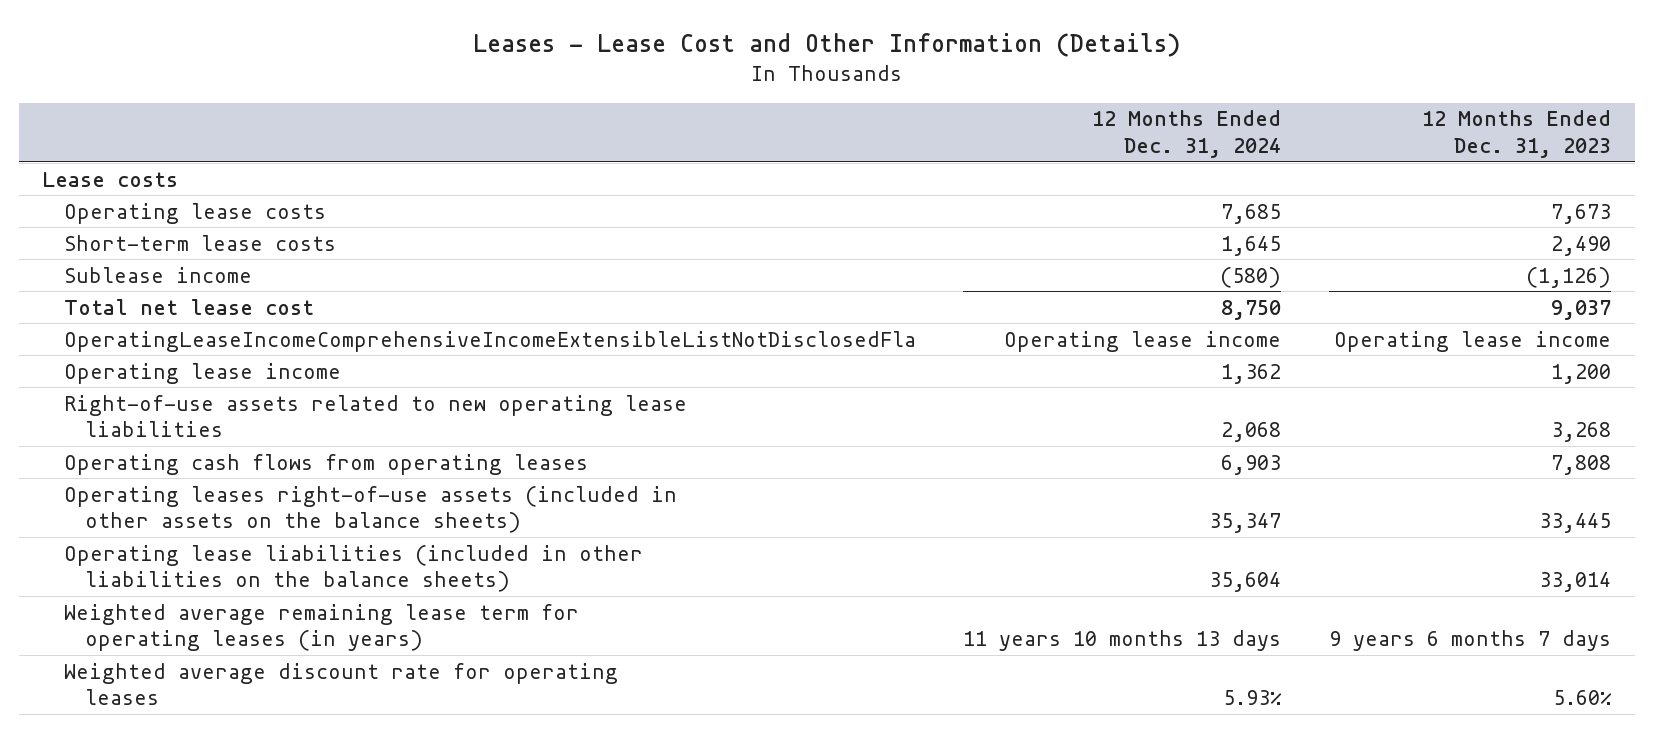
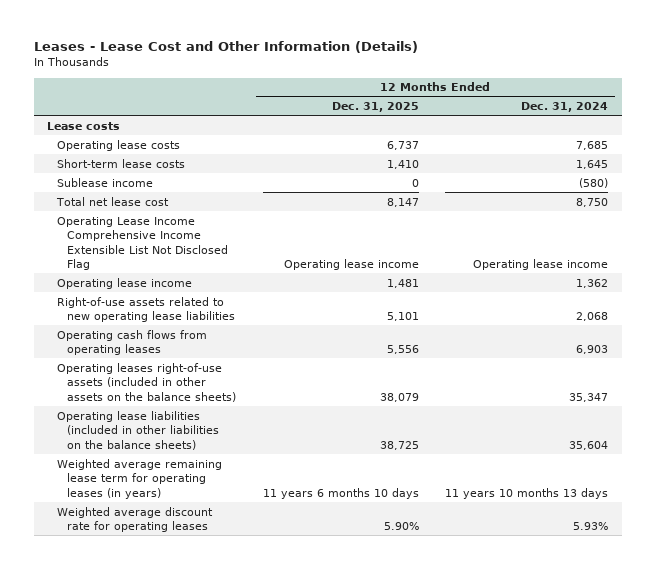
[1422,110,1612,158] 12 Months Ended Dec. 31, 2023 -> none
none -> [331,102,419,113] Dec. 31, 2025
[63,330,916,352] OperatingLeaseIncomeComprehensiveIncomeExtensibleListNotDisclosedFla -> [56,216,228,271] Operating Lease Income Comprehensive Income Extensible List Not Disclosed Flag

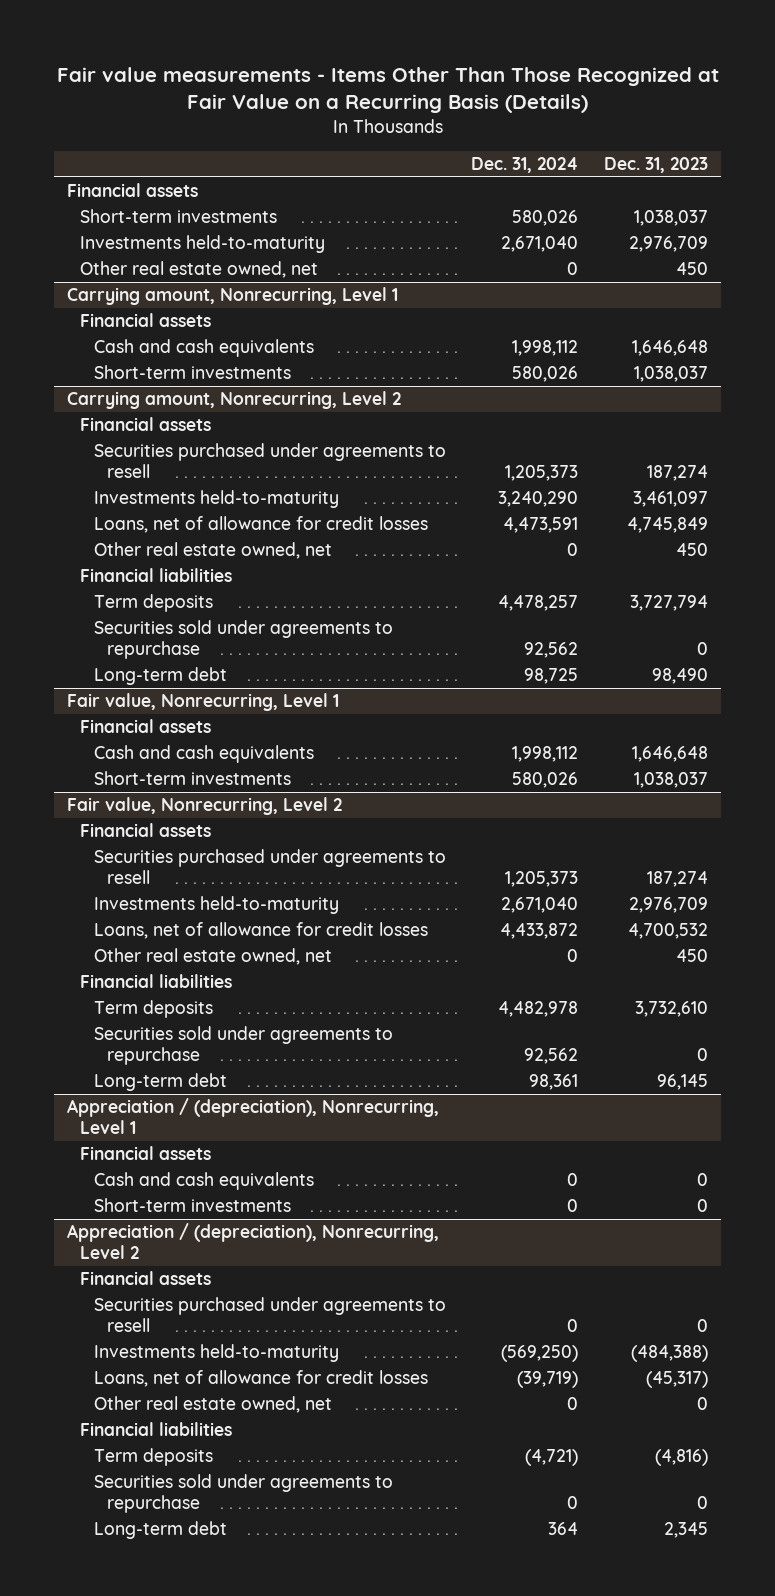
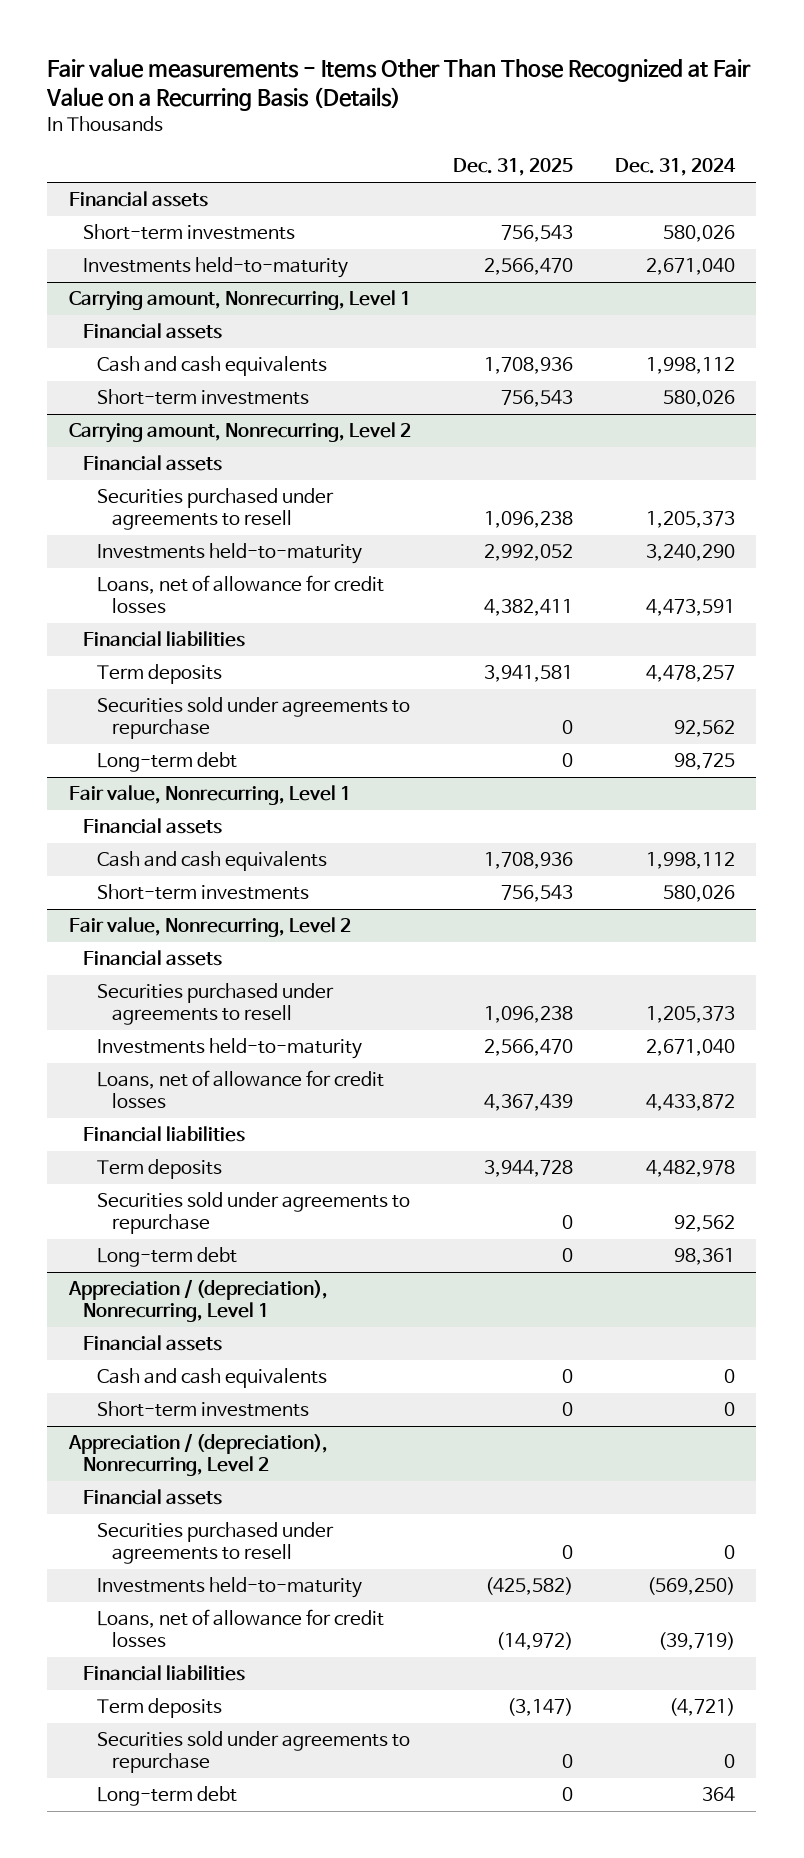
[604,157,709,174] Dec. 31, 2023 -> none
none -> [452,158,573,177] Dec. 31, 2025
[80,261,319,279] Other real estate owned, net -> none
[93,542,332,560] Other real estate owned, net -> none
[93,948,332,966] Other real estate owned, net -> none
[93,1396,332,1414] Other real estate owned, net -> none

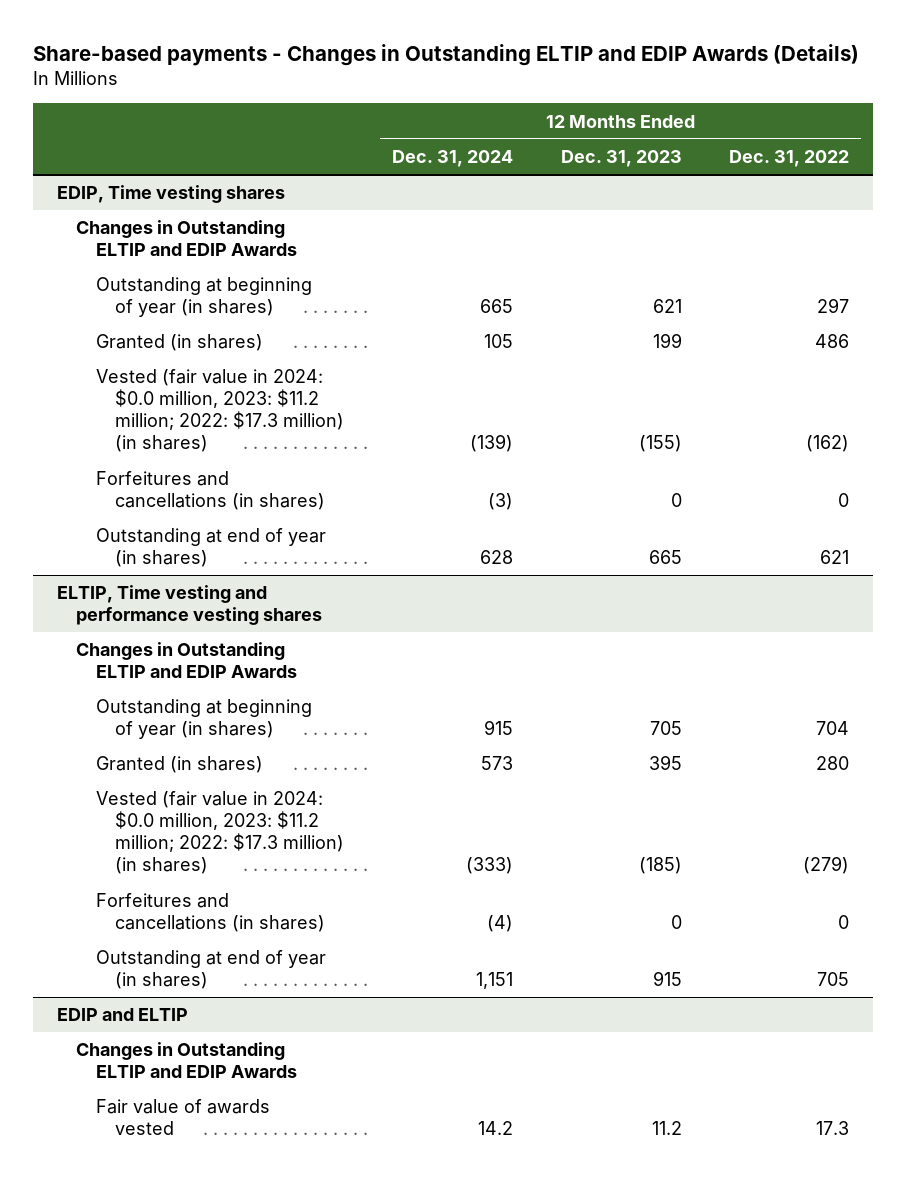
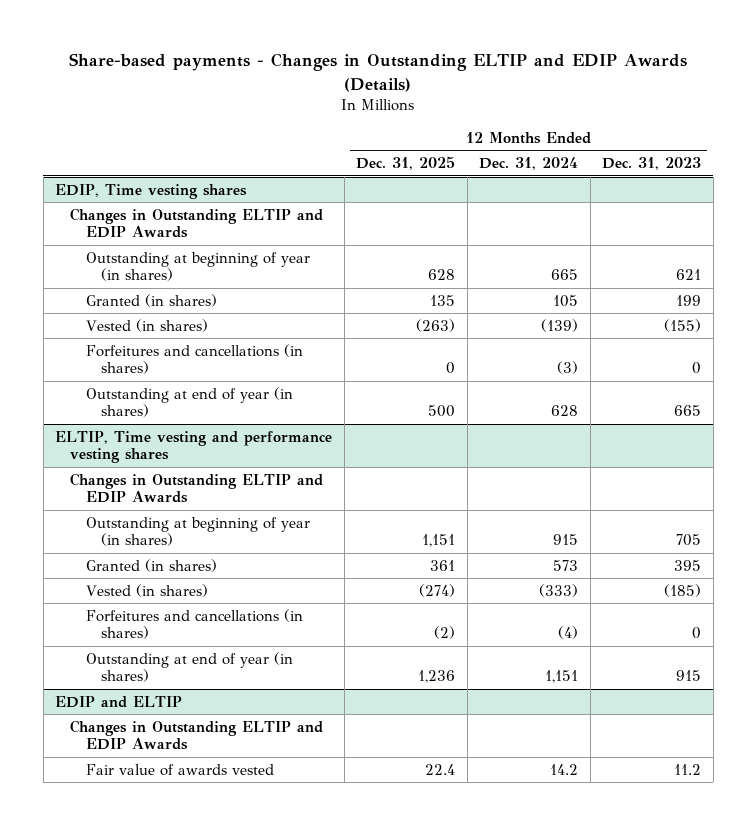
[729,150,850,168] Dec. 31, 2022 -> none
none -> [356,156,456,171] Dec. 31, 2025
[95,369,345,453] Vested (fair value in 2024: $0.0 million, 2023: $11.2 million; 2022: $17.3 million) (in shares) -> [85,318,208,332] Vested (in shares)
[95,791,345,875] Vested (fair value in 2024: $0.0 million, 2023: $11.2 million; 2022: $17.3 million) (in shares) -> [85,583,208,597] Vested (in shares)

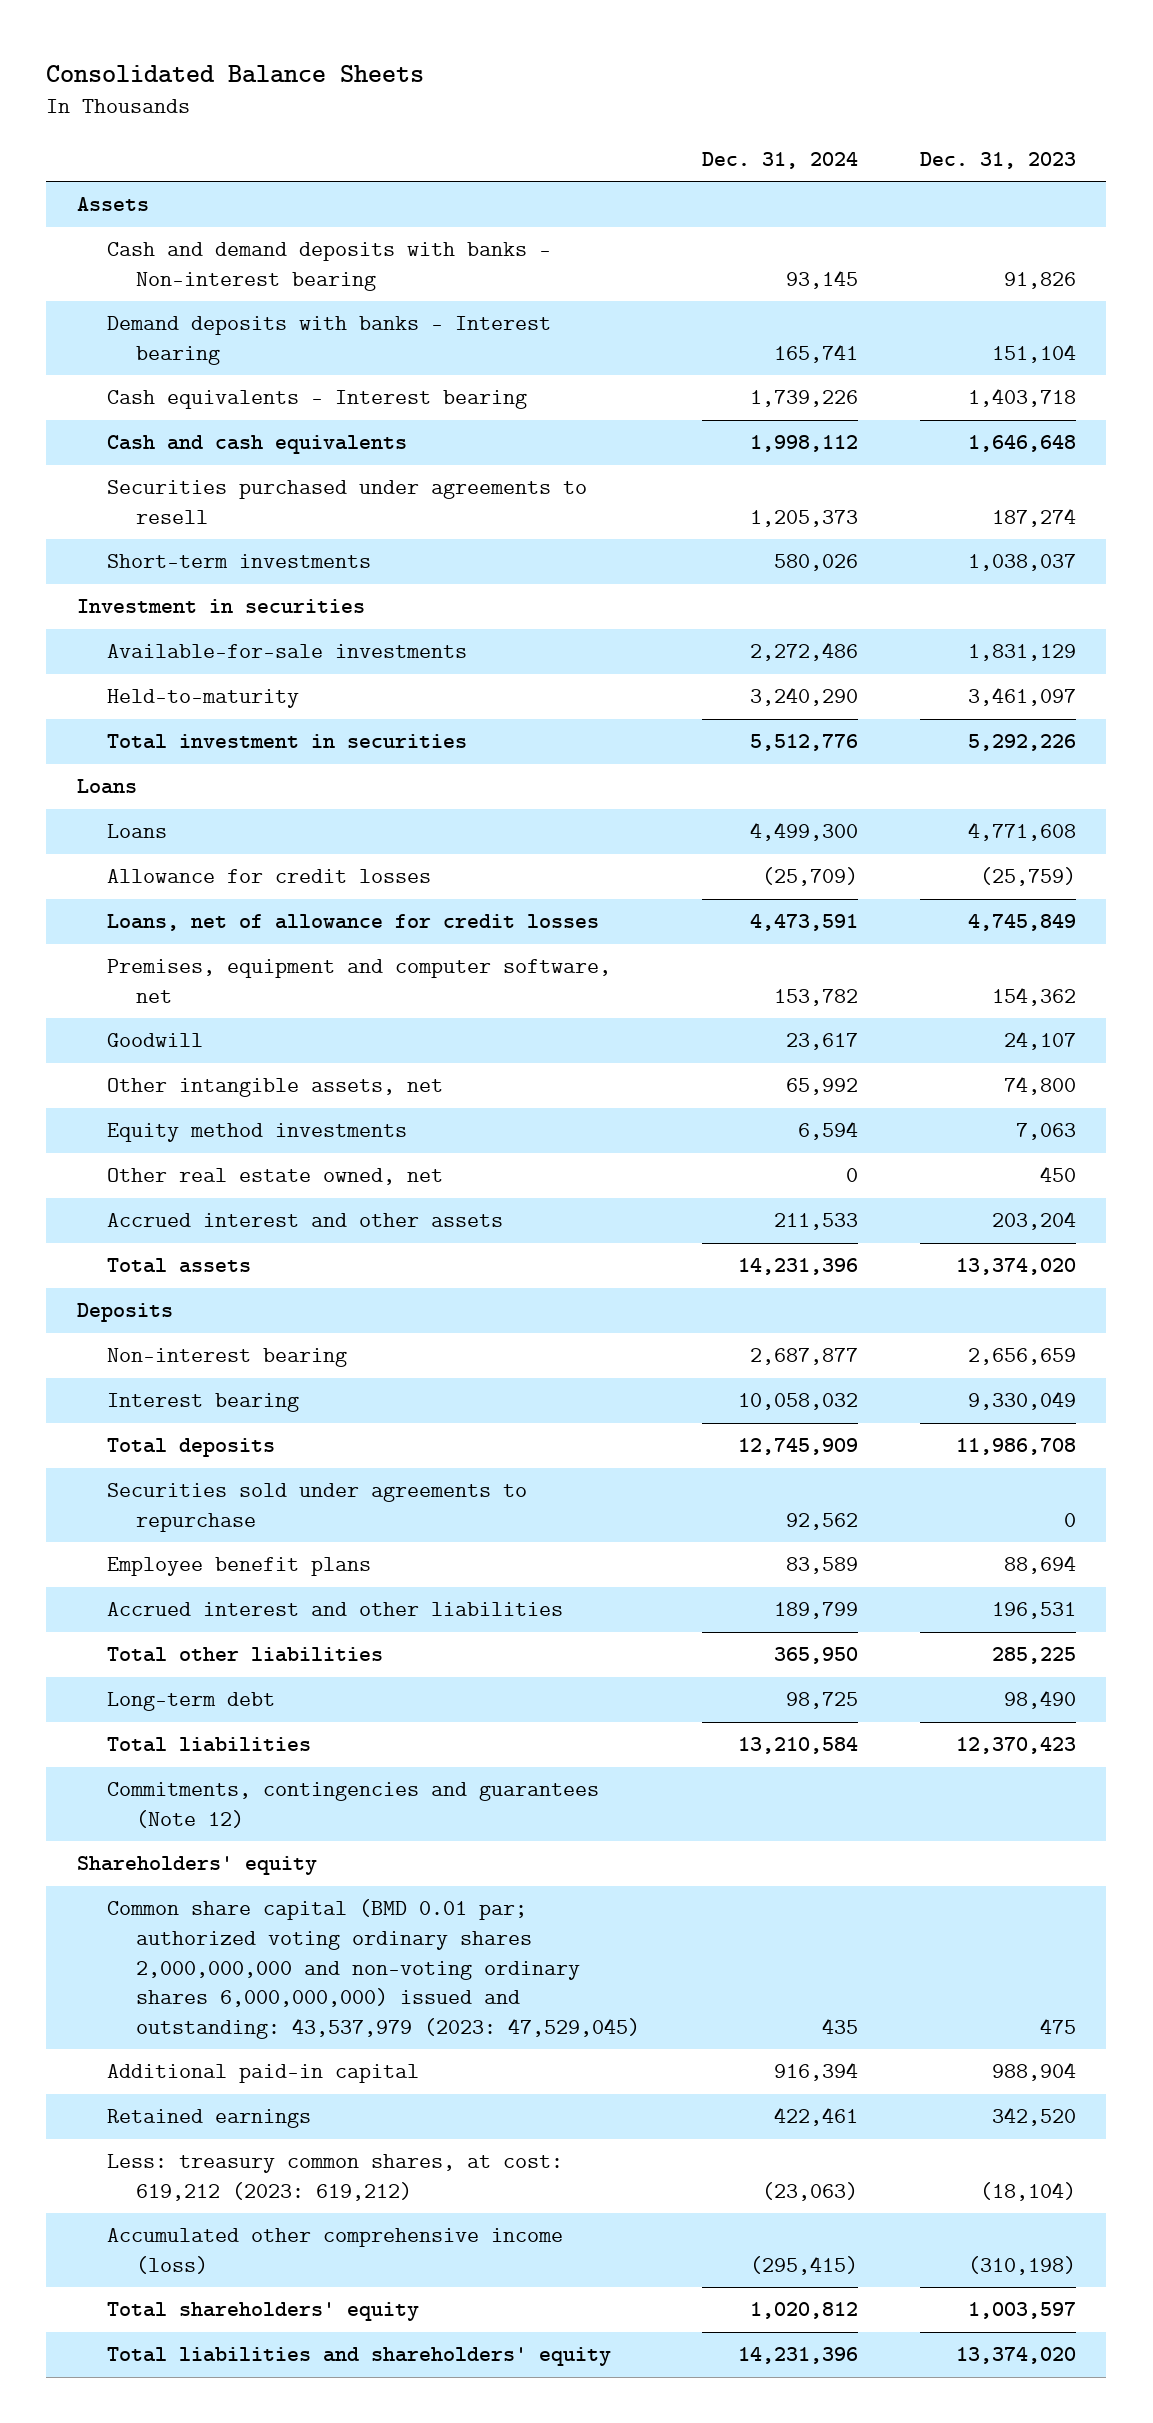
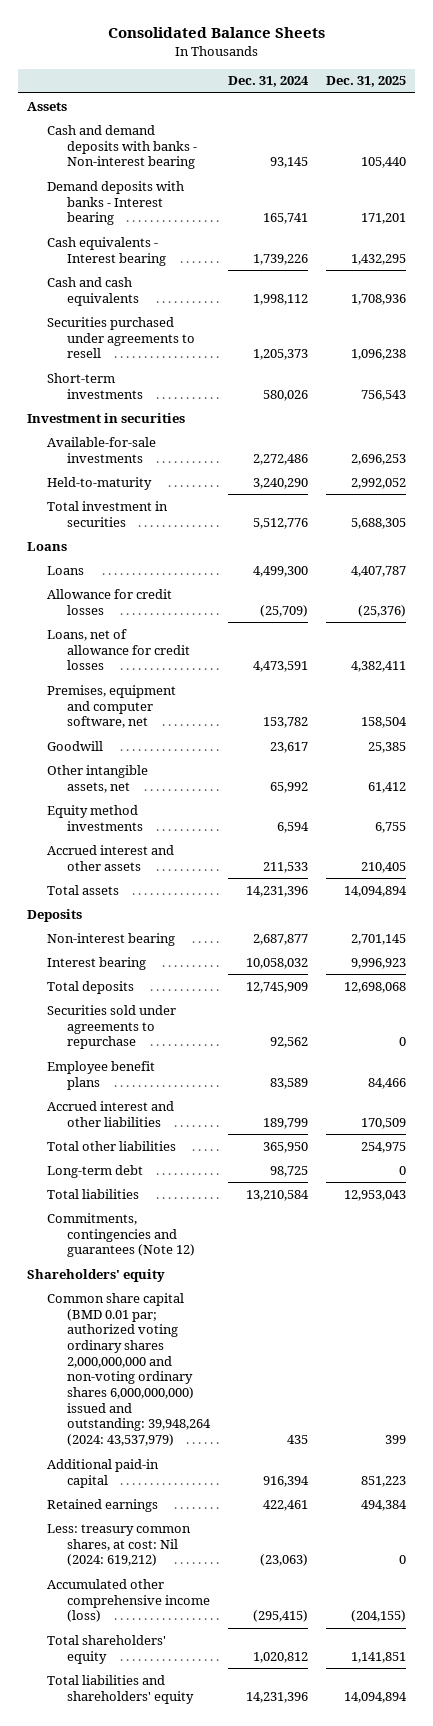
[919,152,1076,170] Dec. 31, 2023 -> none
none -> [325,76,406,88] Dec. 31, 2025
[106,1168,443,1186] Other real estate owned, net -> none
[106,1899,641,2040] Common share capital (BMD 0.01 par; authorized voting ordinary shares 2,000,000,000 and non-voting ordinary shares 6,000,000,000) issued and outstanding: 43,537,979 (2023: 47,529,045) -> [47,1292,212,1447] Common share capital (BMD 0.01 par; authorized voting ordinary shares 2,000,000,000 and non-voting ordinary shares 6,000,000,000) issued and outstanding: 39,948,264 (2024: 43,537,979)
[106,2154,563,2202] Less: treasury common shares, at cost: 619,212 (2023: 619,212) -> [47,1523,192,1567] Less: treasury common shares, at cost: Nil (2024: 619,212)

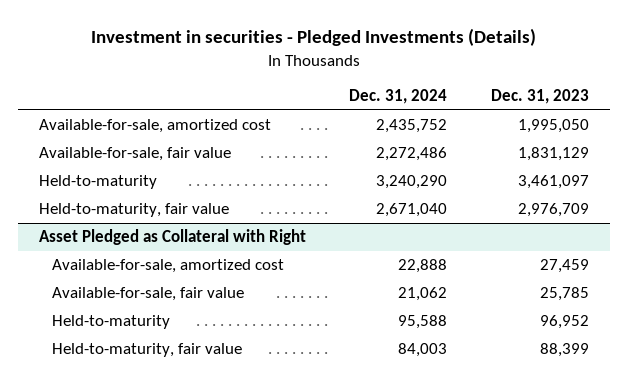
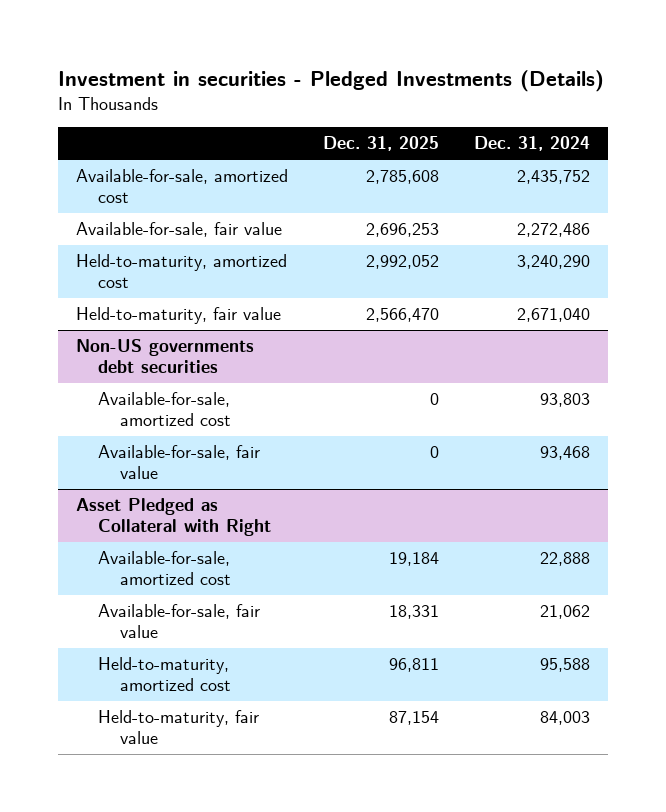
[490,89,589,105] Dec. 31, 2023 -> none
none -> [322,136,439,152] Dec. 31, 2025
[39,175,158,190] Held-to-maturity -> [75,254,287,289] Held-to-maturity, amortized cost
none -> [75,339,254,374] Non-US governments debt securities
none -> [97,392,231,427] Available-for-sale, amortized cost
none -> [97,445,260,480] Available-for-sale, fair value
[51,315,170,330] Held-to-maturity -> [97,657,231,692] Held-to-maturity, amortized cost

